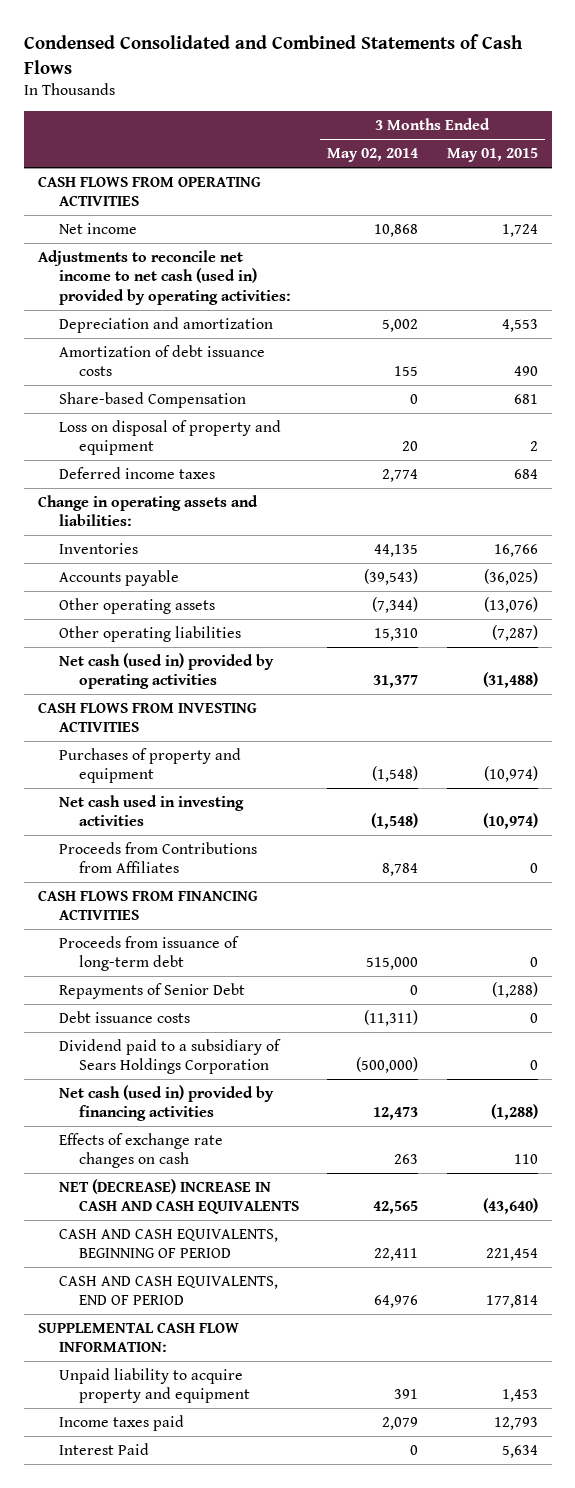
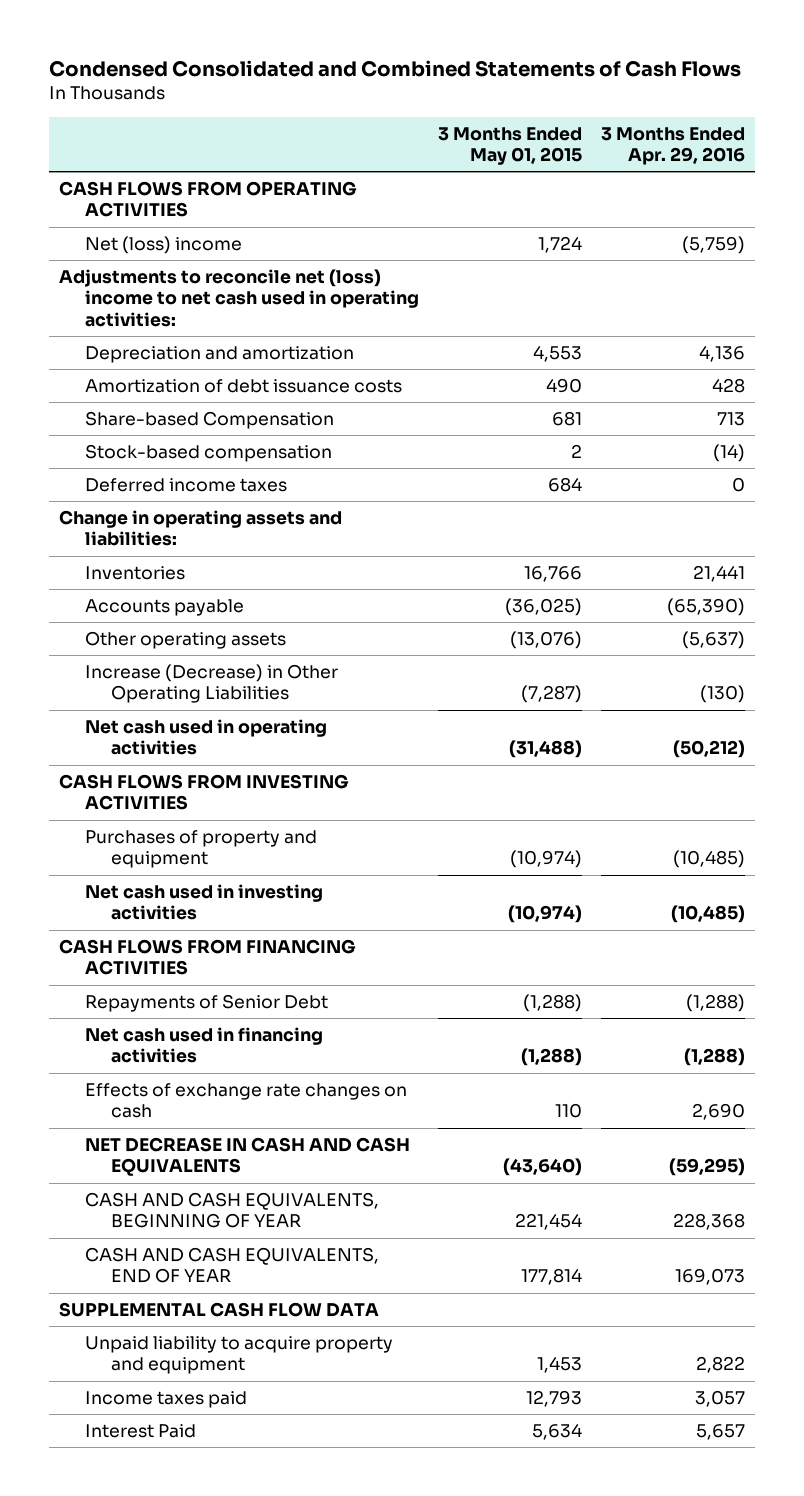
[327,148,419,163] May 02, 2014 -> none
none -> [601,126,746,165] 3 Months Ended Apr. 29, 2016
[58,222,137,234] Net income -> [84,235,242,254] Net (loss) income
[37,249,291,306] Adjustments to reconcile net income to net cash (used in) provided by operating activities: -> [58,268,419,327] Adjustments to reconcile net (loss) income to net cash used in operating activities:
[58,419,281,456] Loss on disposal of property and equipment -> [84,443,332,462] Stock-based compensation
[58,625,241,642] Other operating liabilities -> [84,663,338,704] Increase (Decrease) in Other Operating Liabilities
[58,652,274,690] Net cash (used in) provided by operating activities -> [84,718,327,756] Net cash used in operating activities
[58,841,257,874] Proceeds from Contributions from Affiliates -> none
[58,935,239,972] Proceeds from issuance of long-term debt -> none
[58,1010,190,1023] Debt issuance costs -> none
[58,1038,281,1075] Dividend paid to a subsidiary of Sears Holdings Corporation -> none
[58,1084,274,1122] Net cash (used in) provided by financing activities -> [84,1026,323,1064] Net cash used in financing activities
[58,1178,300,1215] NET (DECREASE) INCREASE IN CASH AND CASH EQUIVALENTS -> [84,1136,410,1177] NET DECREASE IN CASH AND CASH EQUIVALENTS
[58,1228,278,1259] CASH AND CASH EQUIVALENTS, BEGINNING OF PERIOD -> [84,1191,379,1229] CASH AND CASH EQUIVALENTS, BEGINNING OF YEAR
[58,1275,278,1306] CASH AND CASH EQUIVALENTS, END OF PERIOD -> [84,1246,379,1284] CASH AND CASH EQUIVALENTS, END OF YEAR
[37,1321,239,1353] SUPPLEMENTAL CASH FLOW INFORMATION: -> [58,1301,379,1317] SUPPLEMENTAL CASH FLOW DATA

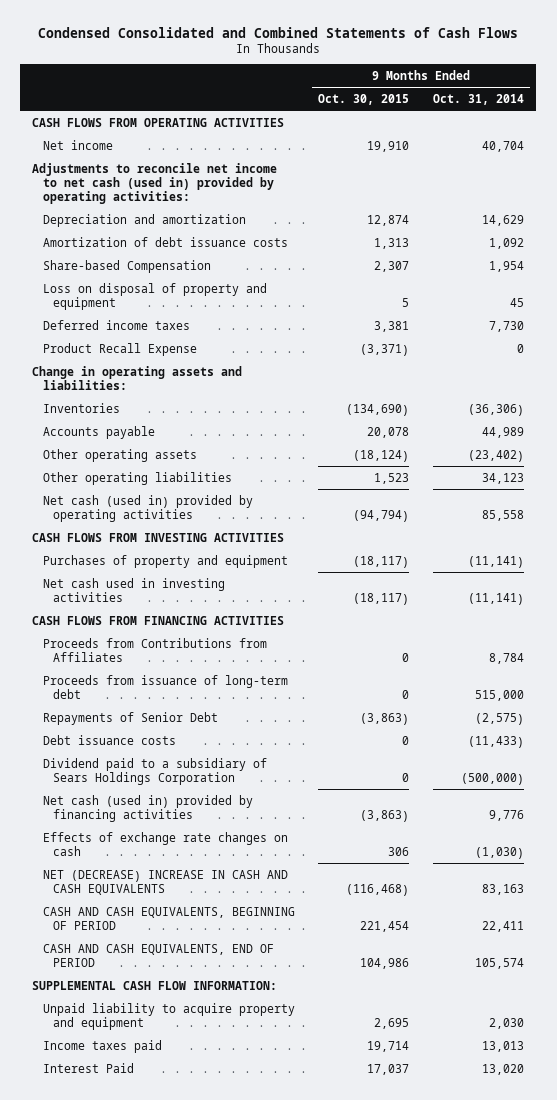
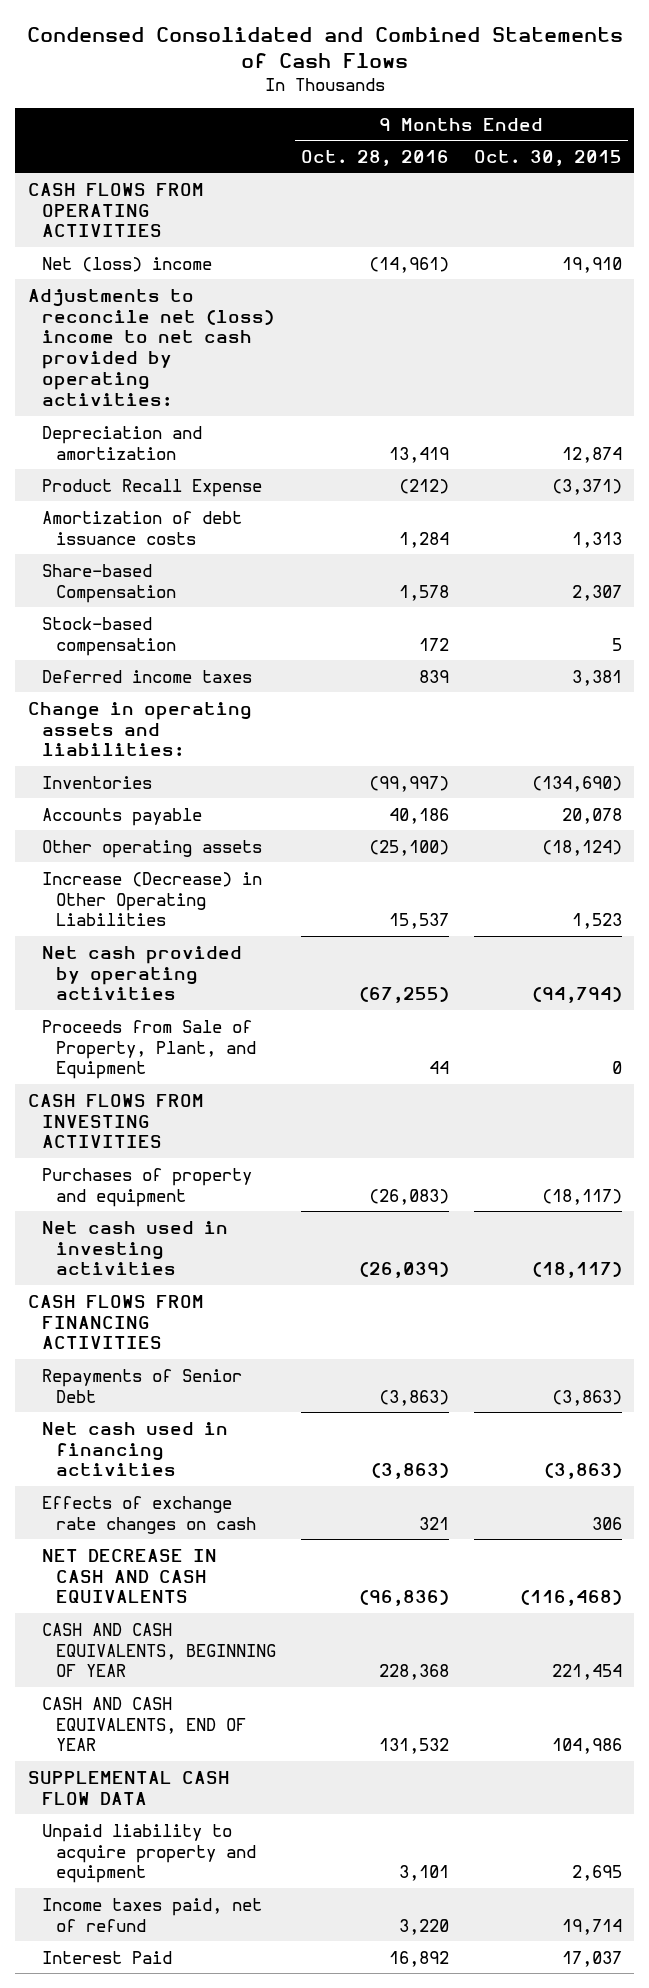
[433,93,525,105] Oct. 31, 2014 -> none
none -> [300,149,449,166] Oct. 28, 2016
[42,139,113,150] Net income -> [41,256,212,272] Net (loss) income
[32,162,278,204] Adjustments to reconcile net income to net cash (used in) provided by operating activities: -> [27,288,274,407] Adjustments to reconcile net (loss) income to net cash provided by operating activities:
[42,342,197,356] Product Recall Expense -> [41,478,262,497] Product Recall Expense
[42,282,267,310] Loss on disposal of property and equipment -> [41,616,177,656] Stock-based compensation
[42,471,232,485] Other operating liabilities -> [41,871,262,927] Increase (Decrease) in Other Operating Liabilities
[42,494,253,522] Net cash (used in) provided by operating activities -> [41,945,242,1001] Net cash provided by operating activities
none -> [41,1019,257,1080] Proceeds from Sale of Property, Plant, and Equipment
[42,637,267,662] Proceeds from Contributions from Affiliates -> none
[42,674,288,699] Proceeds from issuance of long-term debt -> none
[42,734,176,745] Debt issuance costs -> none
[42,757,267,785] Dividend paid to a subsidiary of Sears Holdings Corporation -> none
[42,794,253,822] Net cash (used in) provided by financing activities -> [41,1421,228,1477] Net cash used in financing activities
[42,869,288,895] NET (DECREASE) INCREASE IN CASH AND CASH EQUIVALENTS -> [41,1548,217,1604] NET DECREASE IN CASH AND CASH EQUIVALENTS
[42,906,295,930] CASH AND CASH EQUIVALENTS, BEGINNING OF PERIOD -> [41,1622,277,1678] CASH AND CASH EQUIVALENTS, BEGINNING OF YEAR
[42,943,274,967] CASH AND CASH EQUIVALENTS, END OF PERIOD -> [41,1696,247,1752] CASH AND CASH EQUIVALENTS, END OF YEAR
[32,980,278,990] SUPPLEMENTAL CASH FLOW INFORMATION: -> [27,1770,230,1805] SUPPLEMENTAL CASH FLOW DATA
[42,1039,162,1053] Income taxes paid -> [41,1897,262,1932] Income taxes paid, net of refund

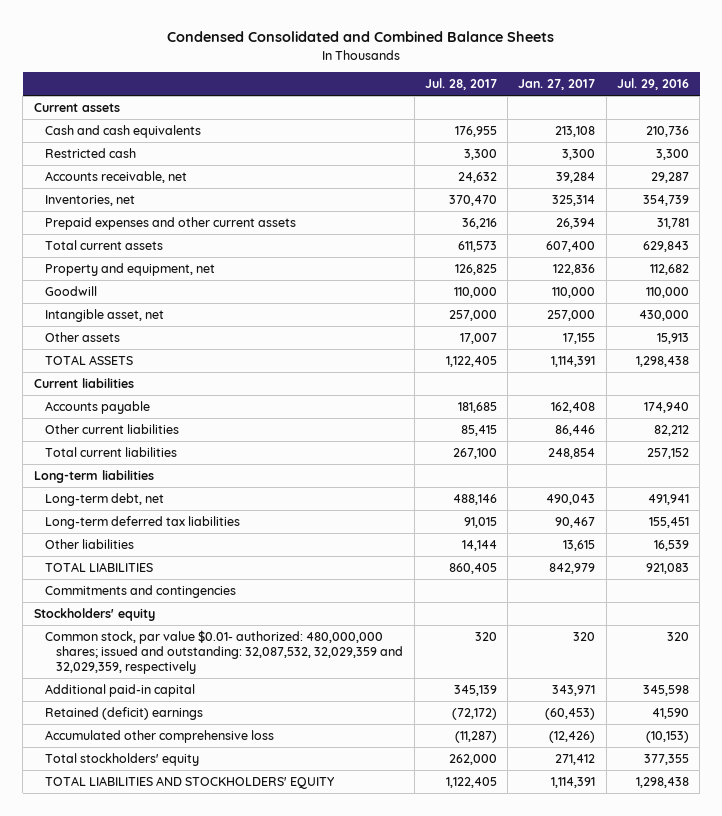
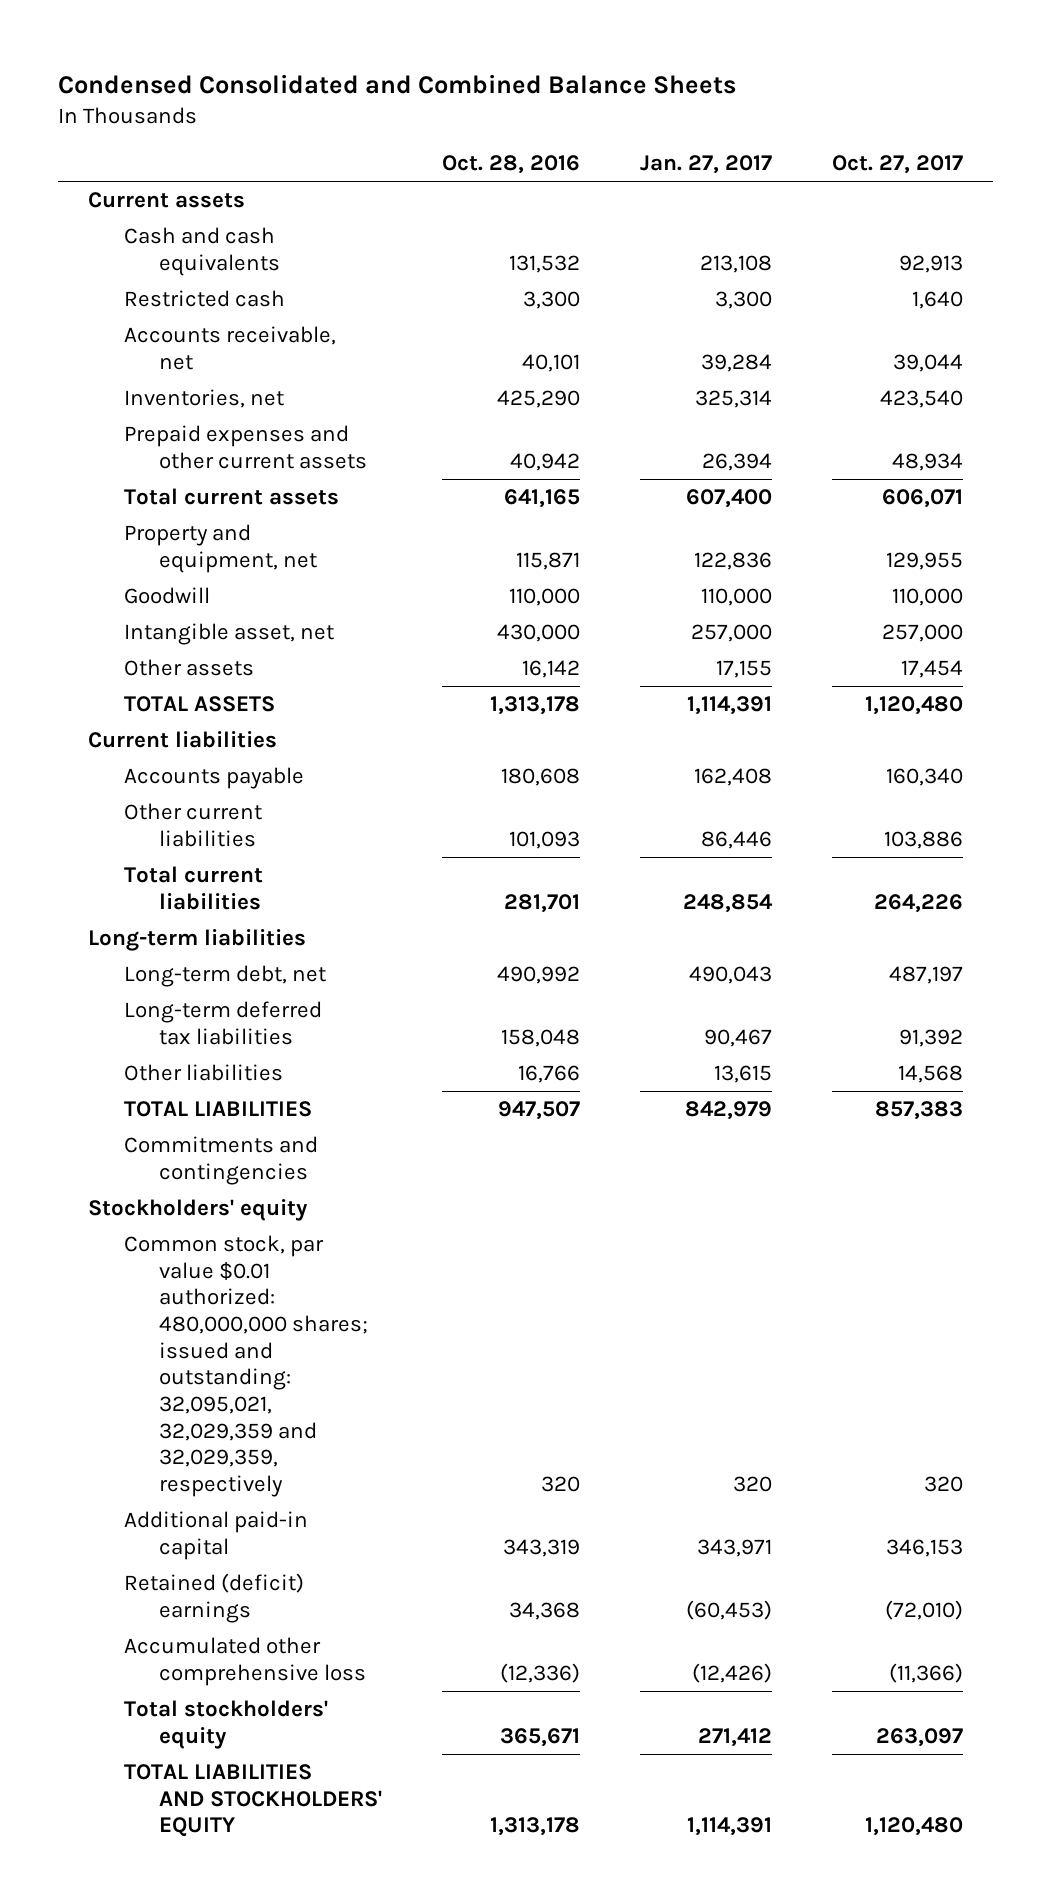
[424,78,497,91] Jul. 28, 2017 -> none
[616,78,689,91] Jul. 29, 2016 -> none
none -> [442,155,581,175] Oct. 28, 2016
none -> [831,155,963,175] Oct. 27, 2017
[45,630,404,674] Common stock, par value $0.01- authorized: 480,000,000 shares; issued and outstanding: 32,087,532, 32,029,359 and 32,029,359, respectively -> [123,1235,369,1498] Common stock, par value $0.01 authorized: 480,000,000 shares; issued and outstanding: 32,095,021, 32,029,359 and 32,029,359, respectively

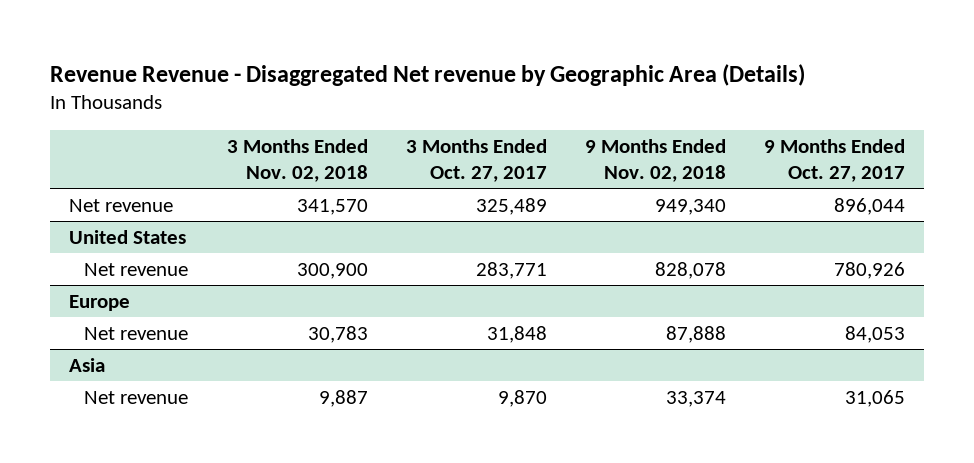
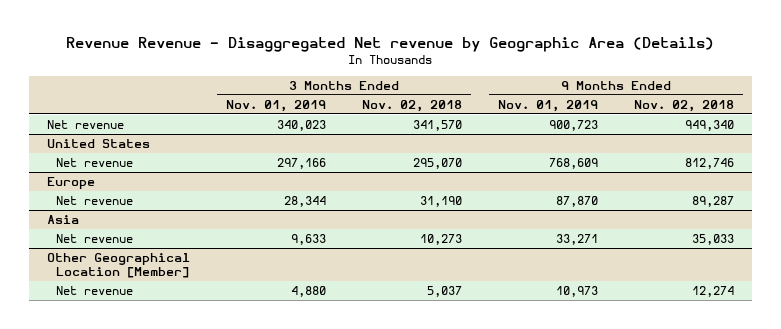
[405,138,547,183] 3 Months Ended Oct. 27, 2017 -> none
[764,138,906,183] 9 Months Ended Oct. 27, 2017 -> none
none -> [225,99,326,112] Nov. 01, 2019
none -> [497,99,598,112] Nov. 01, 2019
[296,262,368,279] 300,900 -> [412,157,462,169] 295,070
[655,261,727,279] 828,078 -> [684,157,734,169] 812,746
[307,325,368,343] 30,783 -> [419,195,462,207] 31,190
[666,325,727,343] 87,888 -> [691,195,734,207] 89,287
[318,389,368,407] 9,887 -> [419,233,462,245] 10,273
[666,390,727,407] 33,374 -> [691,233,734,245] 35,033
none -> [47,252,191,279] Other Geographical Location [Member]
none -> [55,285,133,295] Net revenue

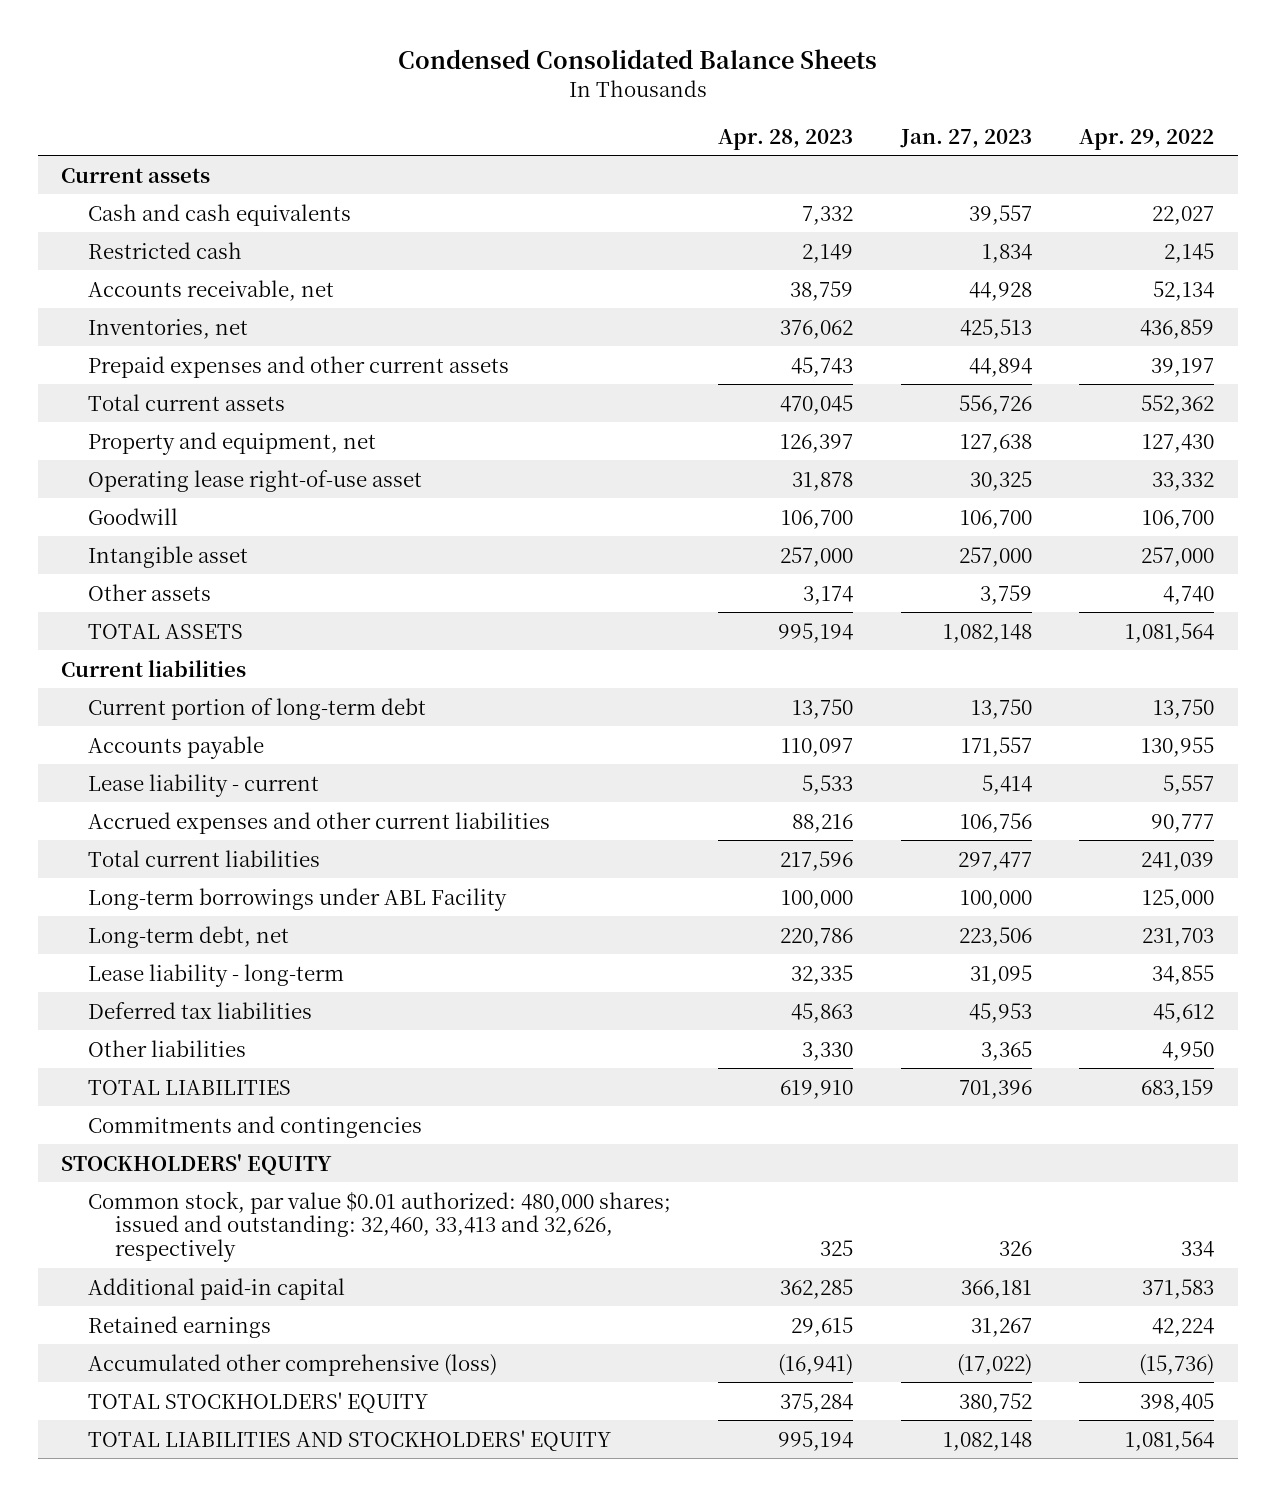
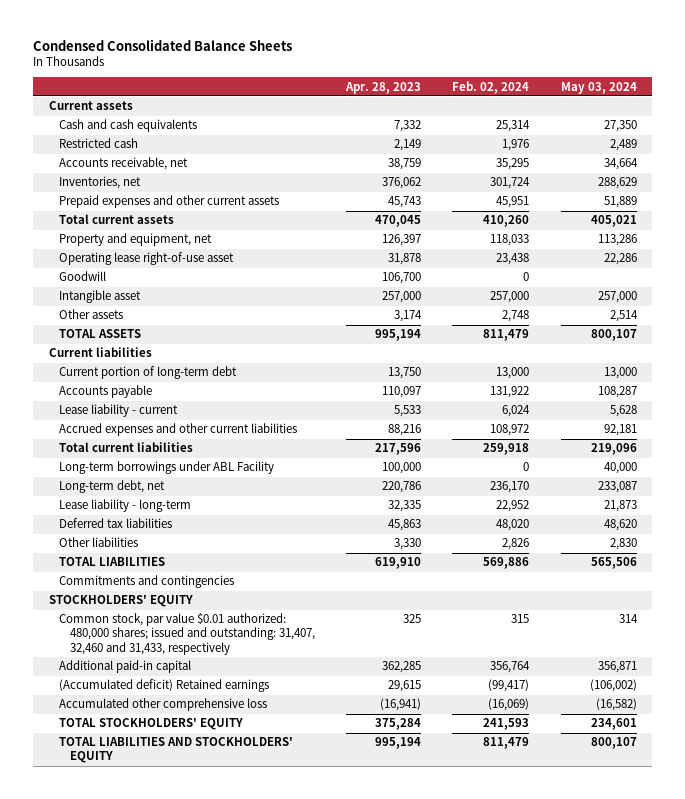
[899,128,1032,148] Jan. 27, 2023 -> none
[1079,128,1215,150] Apr. 29, 2022 -> none
none -> [452,80,530,94] Feb. 02, 2024
none -> [560,81,637,94] May 03, 2024
[88,1190,672,1262] Common stock, par value $0.01 authorized: 480,000 shares; issued and outstanding: 32,460, 33,413 and 32,626, respectively -> [59,613,315,655] Common stock, par value $0.01 authorized: 480,000 shares; issued and outstanding: 31,407, 32,460 and 31,433, respectively
[88,1315,272,1338] Retained earnings -> [59,679,270,693] (Accumulated deficit) Retained earnings
[88,1353,498,1376] Accumulated other comprehensive (loss) -> [59,698,268,712] Accumulated other comprehensive loss

